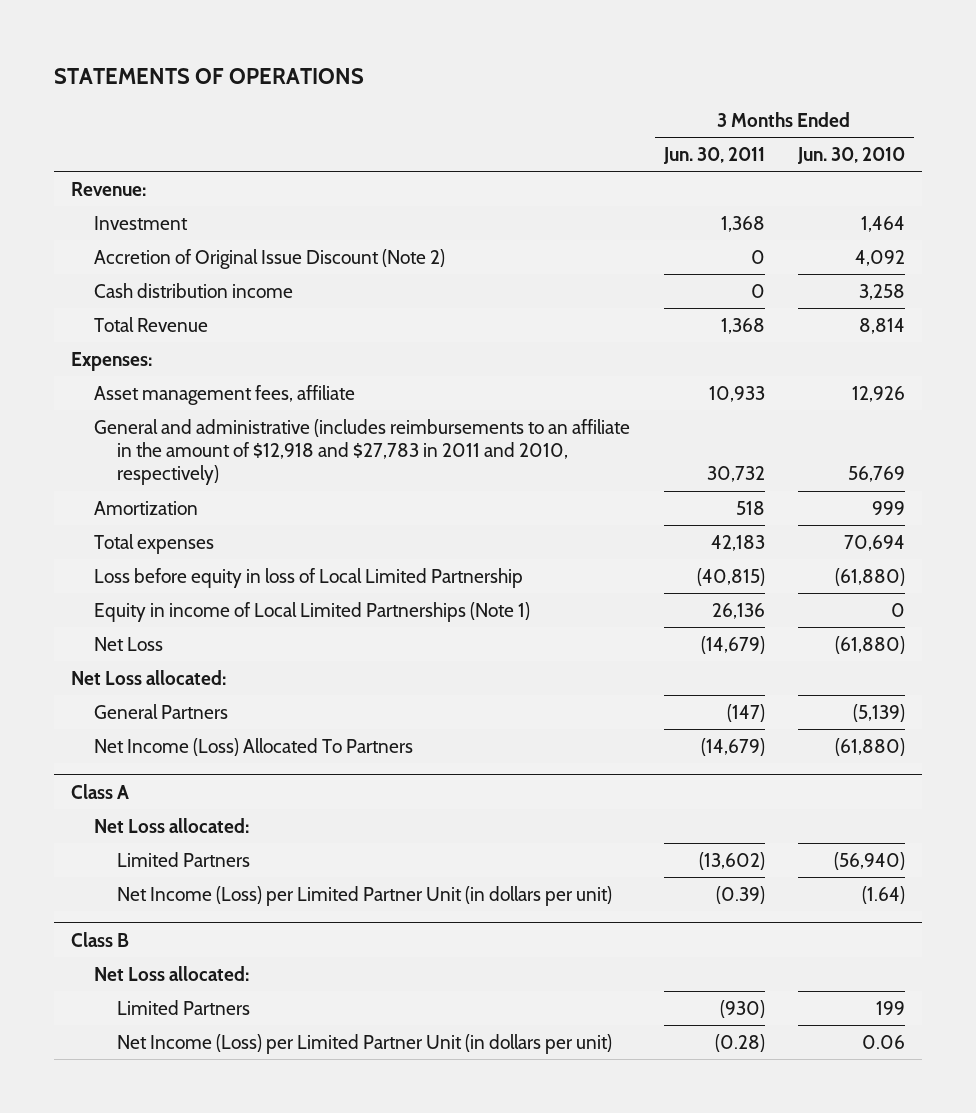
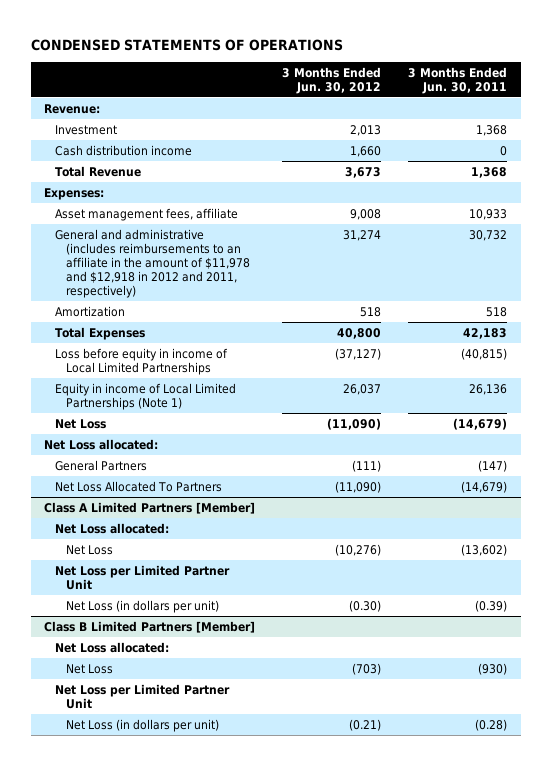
[53,67,364,84] STATEMENTS OF OPERATIONS -> [30,38,343,51] CONDENSED STATEMENTS OF OPERATIONS
[797,146,906,164] Jun. 30, 2010 -> none
none -> [282,66,382,94] 3 Months Ended Jun. 30, 2012
[93,248,445,269] Accretion of Original Issue Discount (Note 2) -> none
[93,418,630,486] General and administrative (includes reimbursements to an affiliate in the amount of $12,918 and $27,783 in 2011 and 2010, respectively) -> [55,229,251,299] General and administrative (includes reimbursements to an affiliate in the amount of $11,978 and $12,918 in 2012 and 2011, respectively)
[93,533,214,554] Total expenses -> [55,327,146,341] Total Expenses
[93,567,523,588] Loss before equity in loss of Local Limited Partnership -> [55,348,229,376] Loss before equity in income of Local Limited Partnerships
[70,783,129,799] Class A -> none
[93,737,413,756] Net Income (Loss) Allocated To Partners -> [55,481,223,493] Net Loss Allocated To Partners
none -> [44,502,256,515] Class A Limited Partners [Member]
[70,931,129,947] Class B -> none
[116,851,250,867] Limited Partners -> [66,545,114,556] Net Loss
none -> [55,565,231,591] Net Loss per Limited Partner Unit
[116,885,612,906] Net Income (Loss) per Limited Partner Unit (in dollars per unit) -> [66,600,220,614] Net Loss (in dollars per unit)
none -> [44,621,256,634] Class B Limited Partners [Member]
[116,999,250,1015] Limited Partners -> [66,664,114,675] Net Loss
none -> [55,684,231,710] Net Loss per Limited Partner Unit
[116,1033,612,1054] Net Income (Loss) per Limited Partner Unit (in dollars per unit) -> [66,719,220,733] Net Loss (in dollars per unit)

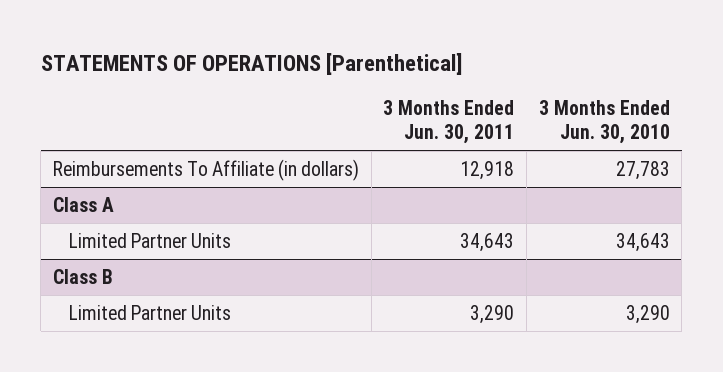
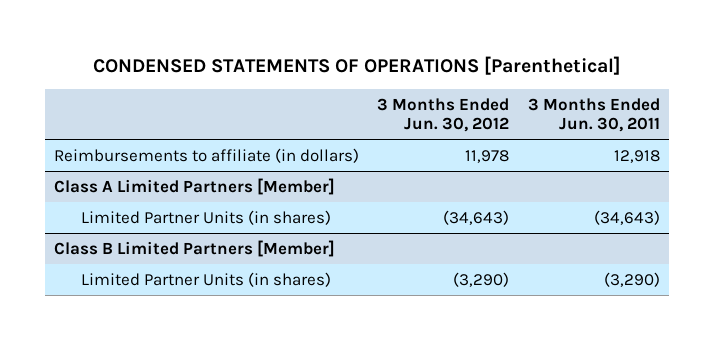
[40,53,462,76] STATEMENTS OF OPERATIONS [Parenthetical] -> [92,55,621,75] CONDENSED STATEMENTS OF OPERATIONS [Parenthetical]
[538,100,670,145] 3 Months Ended Jun. 30, 2010 -> none
none -> [377,97,510,133] 3 Months Ended Jun. 30, 2012
[52,196,114,212] Class A -> none
[52,268,113,284] Class B -> none
[52,158,359,181] Reimbursements To Affiliate (in dollars) -> [54,147,360,163] Reimbursements to affiliate (in dollars)
none -> [54,177,336,195] Class A Limited Partners [Member]
[69,232,232,248] Limited Partner Units -> [81,209,332,225] Limited Partner Units (in shares)
[460,232,515,252] 34,643 -> [593,209,660,225] (34,643)
none -> [54,239,336,257] Class B Limited Partners [Member]
[69,304,232,320] Limited Partner Units -> [81,271,332,287] Limited Partner Units (in shares)
[470,304,515,324] 3,290 -> [603,271,660,287] (3,290)

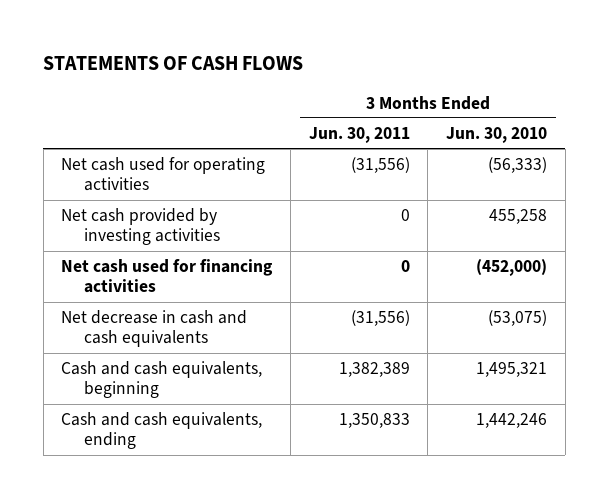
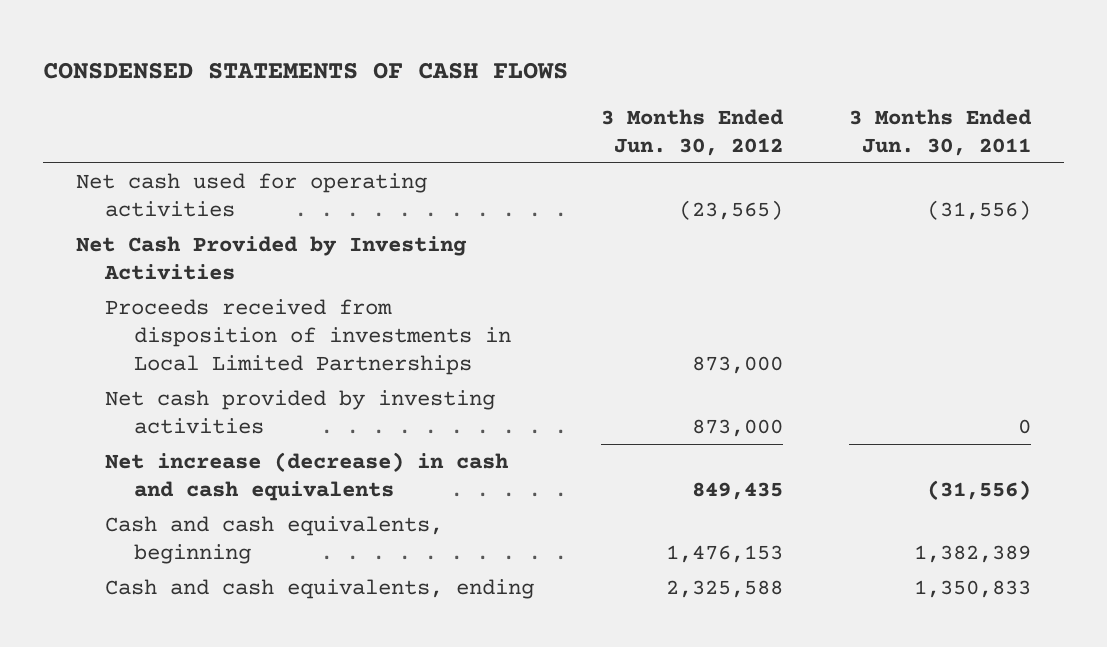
[43,56,304,71] STATEMENTS OF CASH FLOWS -> [42,61,568,79] CONSDENSED STATEMENTS OF CASH FLOWS
[446,126,548,143] Jun. 30, 2010 -> none
none -> [600,108,784,156] 3 Months Ended Jun. 30, 2012
none -> [76,235,468,280] Net Cash Provided by Investing Activities
none -> [105,298,512,375] Proceeds received from disposition of investments in Local Limited Partnerships
[61,258,274,294] Net cash used for financing activities -> none
[61,309,248,348] Net decrease in cash and cash equivalents -> [105,451,510,501] Net increase (decrease) in cash and cash equivalents

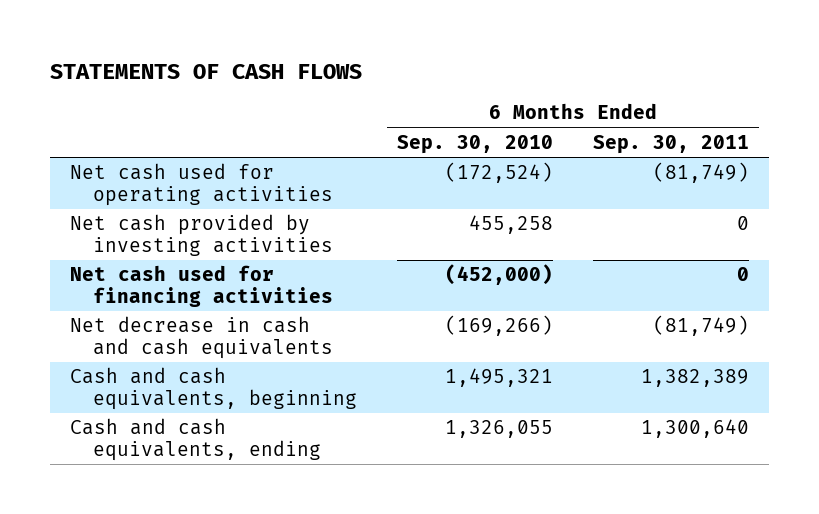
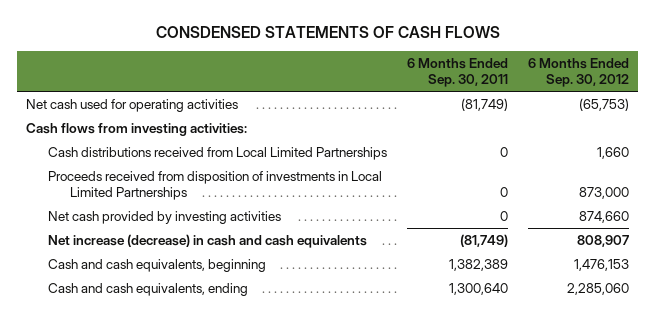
[49,63,362,79] STATEMENTS OF CASH FLOWS -> [155,25,500,38] CONSDENSED STATEMENTS OF CASH FLOWS
[396,134,553,154] Sep. 30, 2010 -> none
none -> [527,58,629,88] 6 Months Ended Sep. 30, 2012
none -> [26,123,248,137] Cash flows from investing activities:
none -> [48,147,388,161] Cash distributions received from Local Limited Partnerships
none -> [48,171,383,200] Proceeds received from disposition of investments in Local Limited Partnerships
[69,265,333,308] Net cash used for financing activities -> none
[69,316,333,360] Net decrease in cash and cash equivalents -> [48,234,368,249] Net increase (decrease) in cash and cash equivalents

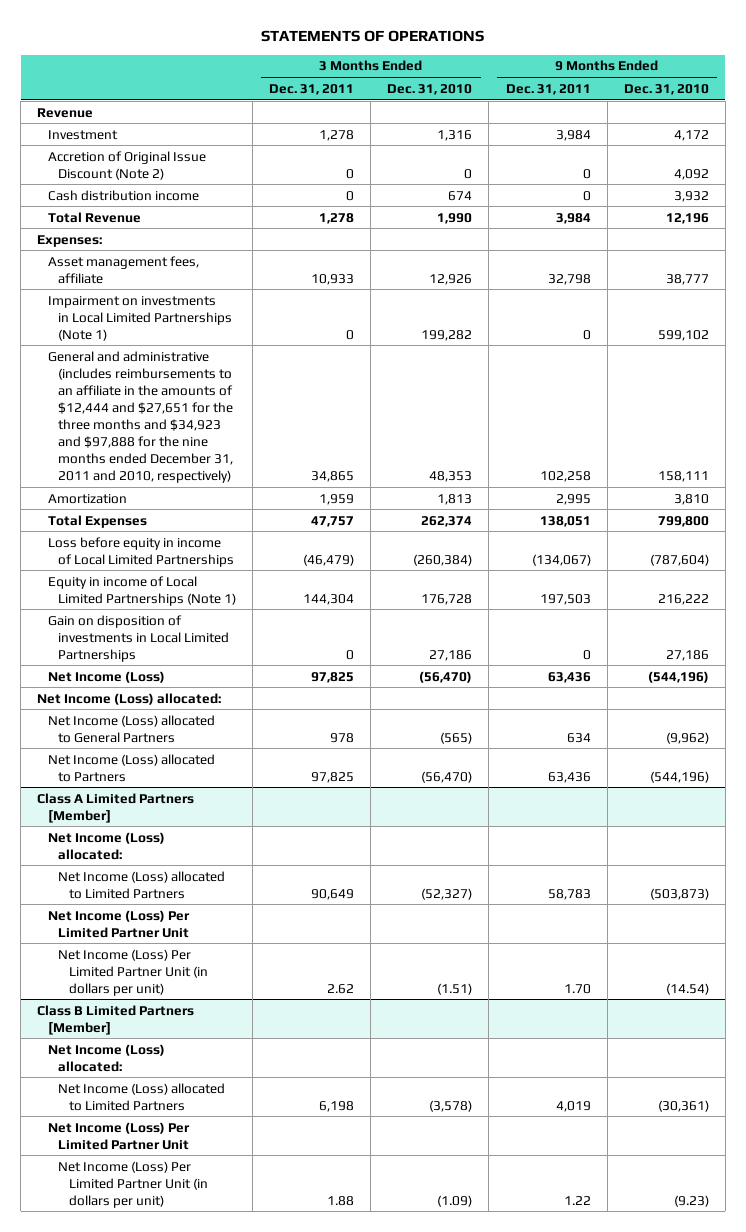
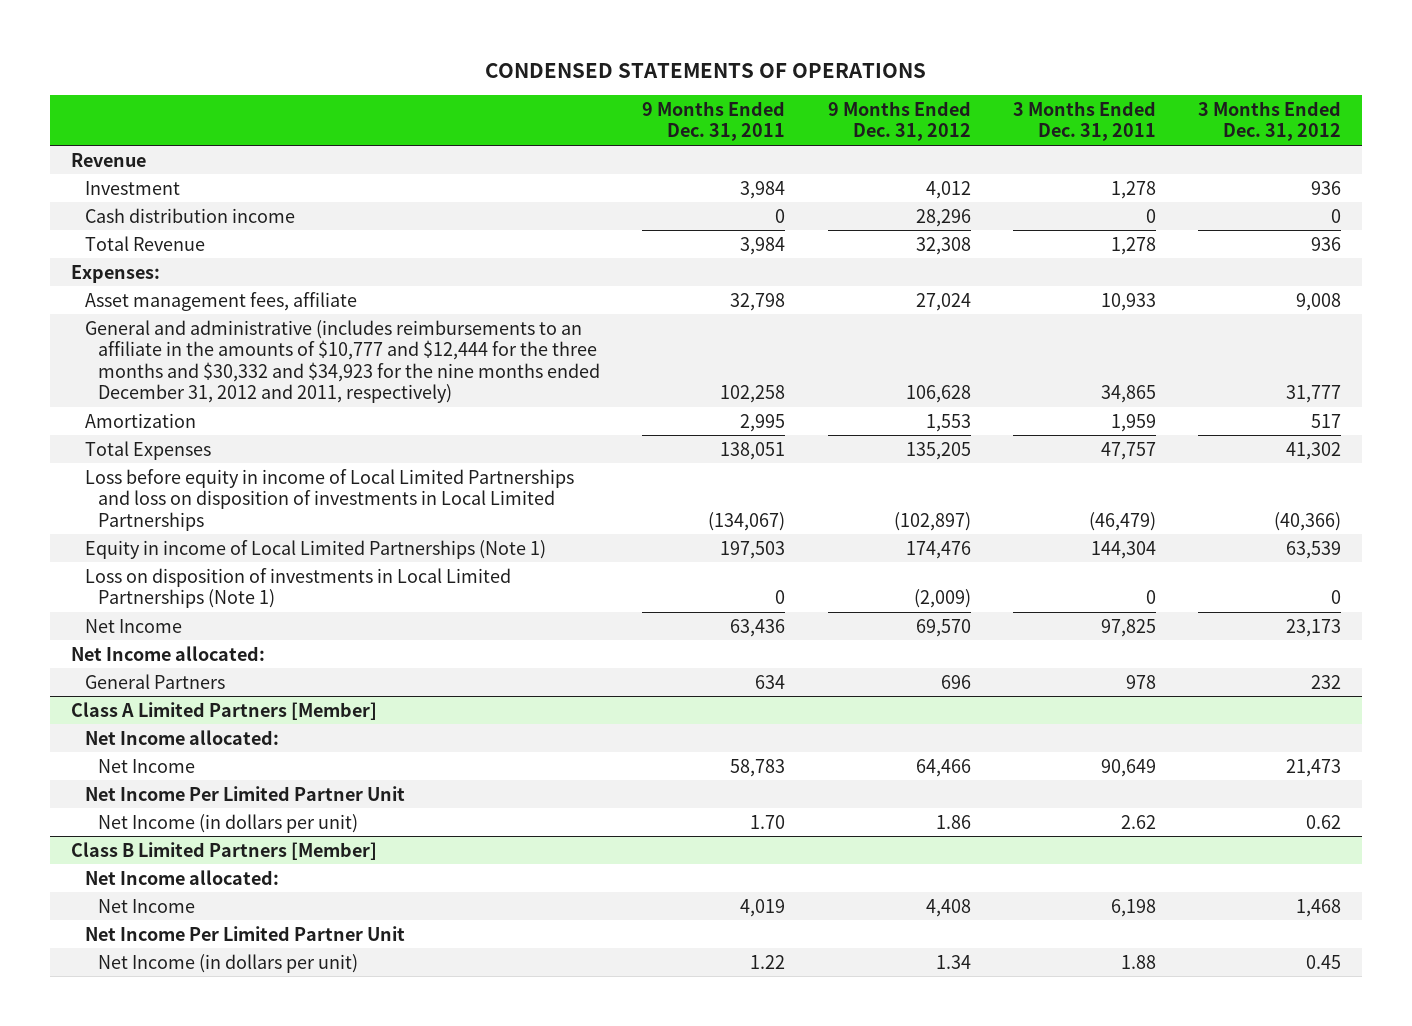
[260,30,484,43] STATEMENTS OF OPERATIONS -> [485,62,927,78] CONDENSED STATEMENTS OF OPERATIONS
[387,83,473,95] Dec. 31, 2010 -> none
[623,83,709,95] Dec. 31, 2010 -> none
none -> [827,101,971,142] 9 Months Ended Dec. 31, 2012
none -> [1197,101,1341,142] 3 Months Ended Dec. 31, 2012
[47,150,206,180] Accretion of Original Issue Discount (Note 2) -> none
[47,295,233,341] Impairment on investments in Local Limited Partnerships (Note 1) -> none
[47,350,234,483] General and administrative (includes reimbursements to an affiliate in the amounts of $12,444 and $27,651 for the three months and $34,923 and $97,888 for the nine months ended December 31, 2011 and 2010, respectively) -> [84,319,601,404] General and administrative (includes reimbursements to an affiliate in the amounts of $10,777 and $12,444 for the three months and $30,332 and $34,923 for the nine months ended December 31, 2012 and 2011, respectively)
[47,536,235,567] Loss before equity in income of Local Limited Partnerships -> [84,468,574,531] Loss before equity in income of Local Limited Partnerships and loss on disposition of investments in Local Limited Partnerships
[47,753,215,782] Net Income (Loss) allocated to Partners -> none
[47,614,230,662] Gain on disposition of investments in Local Limited Partnerships -> [84,567,511,609] Loss on disposition of investments in Local Limited Partnerships (Note 1)
[47,670,165,683] Net Income (Loss) -> [84,618,182,633] Net Income
[37,692,222,705] Net Income (Loss) allocated: -> [71,645,266,661] Net Income allocated:
[47,714,215,743] Net Income (Loss) allocated to General Partners -> [84,673,225,689] General Partners
[47,831,165,860] Net Income (Loss) allocated: -> [84,729,279,745] Net Income allocated:
[58,870,226,899] Net Income (Loss) allocated to Limited Partners -> [98,758,196,773] Net Income
[47,909,190,938] Net Income (Loss) Per Limited Partner Unit -> [84,785,405,801] Net Income Per Limited Partner Unit
[58,948,208,996] Net Income (Loss) Per Limited Partner Unit (in dollars per unit) -> [98,813,359,833] Net Income (in dollars per unit)
[47,1043,165,1072] Net Income (Loss) allocated: -> [84,869,279,885] Net Income allocated:
[58,1082,226,1111] Net Income (Loss) allocated to Limited Partners -> [98,898,196,913] Net Income
[47,1121,190,1150] Net Income (Loss) Per Limited Partner Unit -> [84,925,405,941] Net Income Per Limited Partner Unit
[58,1160,208,1208] Net Income (Loss) Per Limited Partner Unit (in dollars per unit) -> [98,953,359,973] Net Income (in dollars per unit)

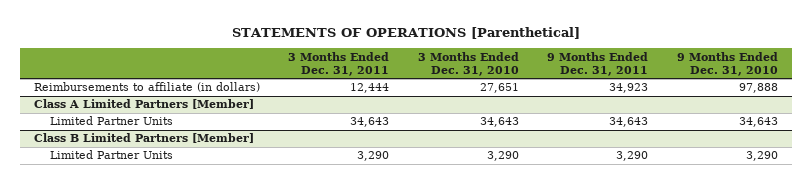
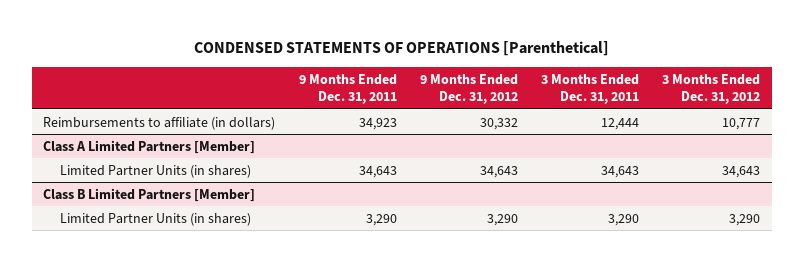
[231,27,580,40] STATEMENTS OF OPERATIONS [Parenthetical] -> [193,41,609,57] CONDENSED STATEMENTS OF OPERATIONS [Parenthetical]
[417,51,519,76] 3 Months Ended Dec. 31, 2010 -> none
[676,51,778,76] 9 Months Ended Dec. 31, 2010 -> none
none -> [419,73,518,105] 9 Months Ended Dec. 31, 2012
none -> [661,73,760,105] 3 Months Ended Dec. 31, 2012
[50,116,174,126] Limited Partner Units -> [60,164,252,178] Limited Partner Units (in shares)
[50,150,174,160] Limited Partner Units -> [60,212,252,226] Limited Partner Units (in shares)

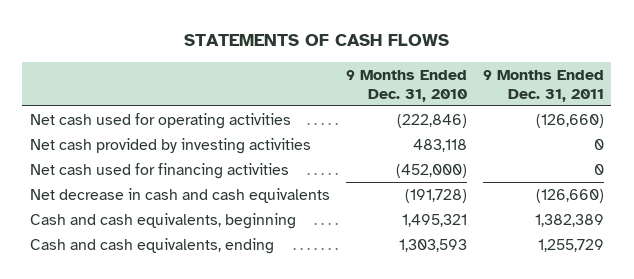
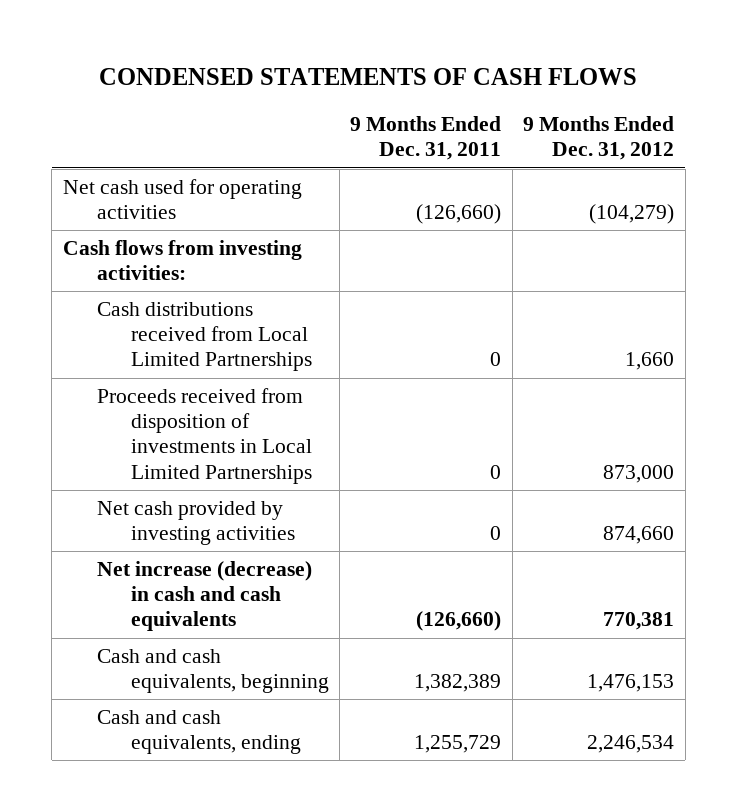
[183,34,449,47] STATEMENTS OF CASH FLOWS -> [99,67,638,85] CONDENSED STATEMENTS OF CASH FLOWS
[345,69,467,102] 9 Months Ended Dec. 31, 2010 -> none
none -> [523,116,675,161] 9 Months Ended Dec. 31, 2012
none -> [62,240,302,281] Cash flows from investing activities:
none -> [96,302,312,372] Cash distributions received from Local Limited Partnerships
none -> [96,388,312,484] Proceeds received from disposition of investments in Local Limited Partnerships
[29,162,289,179] Net cash used for financing activities -> none
[29,187,330,203] Net decrease in cash and cash equivalents -> [96,561,312,632] Net increase (decrease) in cash and cash equivalents

